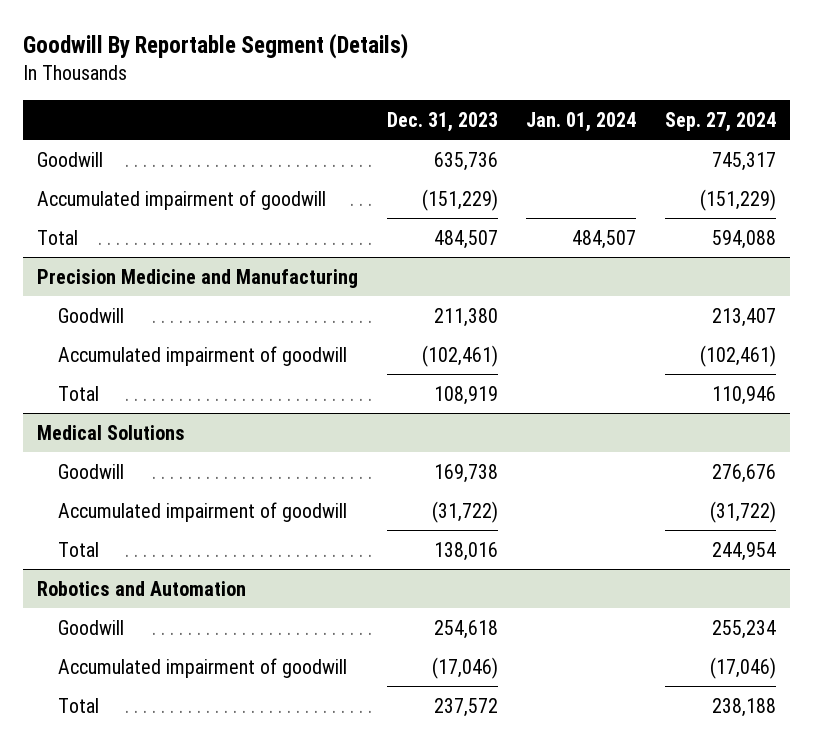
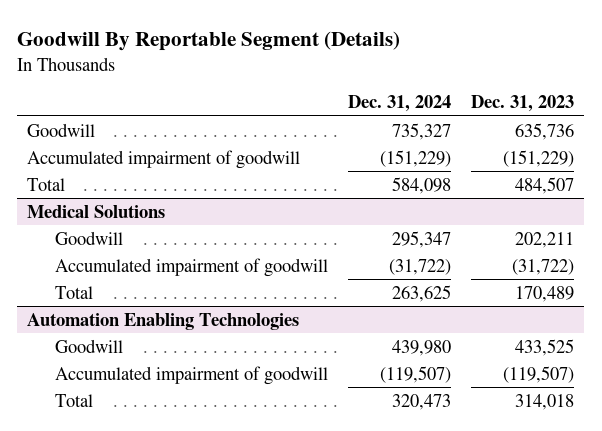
[526,111,637,132] Jan. 01, 2024 -> none
[664,111,776,132] Sep. 27, 2024 -> none
none -> [348,95,452,113] Dec. 31, 2024
[36,268,358,288] Precision Medicine and Manufacturing -> none
[58,307,125,323] Goodwill -> none
[58,345,348,366] Accumulated impairment of goodwill -> none
[58,385,100,401] Total -> none
[433,463,498,483] 169,738 -> [515,231,575,248] 202,211
[36,580,246,596] Robotics and Automation -> none
[433,541,498,561] 138,016 -> [515,285,575,302] 170,489
none -> [27,312,300,330] Automation Enabling Technologies
[433,619,498,639] 254,618 -> [515,338,575,356] 433,525
[431,656,498,679] (17,046) -> [503,365,575,383] (119,507)
[433,697,498,717] 237,572 -> [515,393,575,410] 314,018

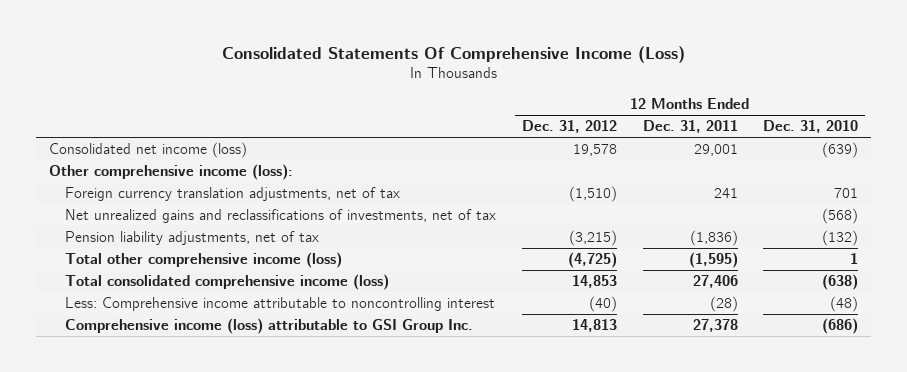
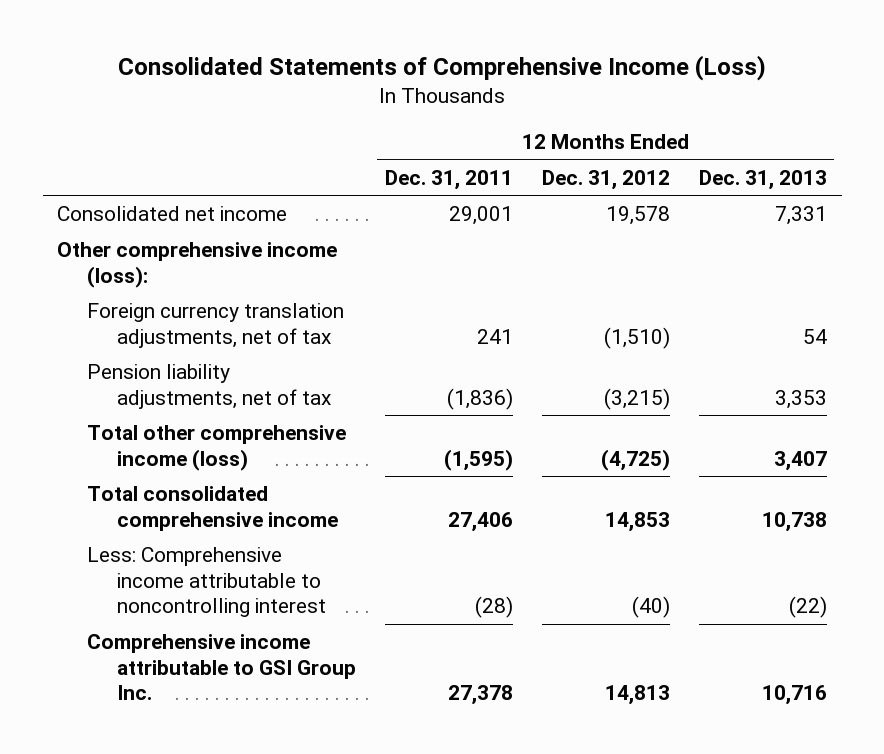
[221,45,685,63] Consolidated Statements Of Comprehensive Income (Loss) -> [118,54,767,81] Consolidated Statements of Comprehensive Income (Loss)
[763,120,859,134] Dec. 31, 2010 -> none
none -> [699,169,828,190] Dec. 31, 2013
[48,142,247,159] Consolidated net income (loss) -> [57,206,288,222] Consolidated net income
[65,209,497,224] Net unrealized gains and reclassifications of investments, net of tax -> none
[65,274,390,291] Total consolidated comprehensive income (loss) -> [86,486,338,531] Total consolidated comprehensive income
[65,318,474,335] Comprehensive income (loss) attributable to GSI Group Inc. -> [86,634,356,701] Comprehensive income attributable to GSI Group Inc.

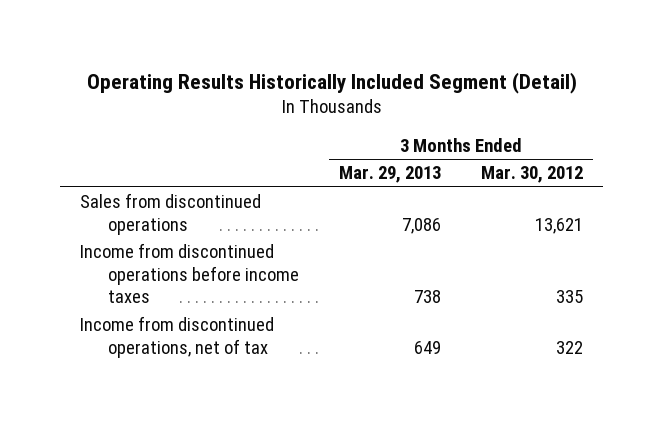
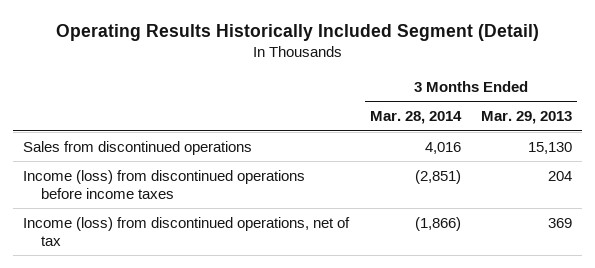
[481,166,584,184] Mar. 30, 2012 -> none
none -> [369,111,462,125] Mar. 28, 2014
[402,217,442,234] 7,086 -> [527,141,572,154] 15,130
[80,243,300,304] Income from discontinued operations before income taxes -> [23,169,306,199] Income (loss) from discontinued operations before income taxes
[414,290,442,304] 738 -> [547,170,572,181] 204
[80,316,275,358] Income from discontinued operations, net of tax -> [23,216,351,246] Income (loss) from discontinued operations, net of tax
[414,340,442,354] 649 -> [547,217,572,228] 369

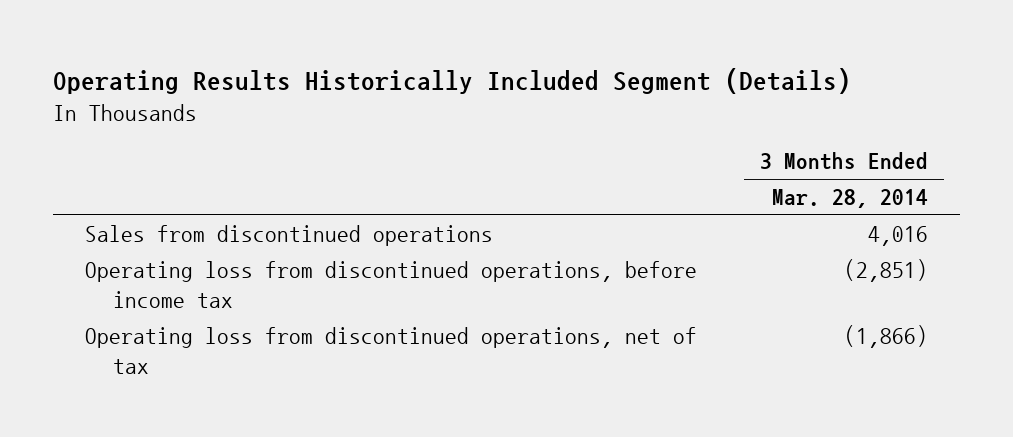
[55,23,539,41] Operating Results Historically Included Segment (Detail) -> [53,67,852,94] Operating Results Historically Included Segment (Details)
[480,111,572,125] Mar. 29, 2013 -> none
[23,169,306,199] Income (loss) from discontinued operations before income taxes -> [84,261,697,309] Operating loss from discontinued operations, before income tax
[23,216,351,246] Income (loss) from discontinued operations, net of tax -> [84,327,697,375] Operating loss from discontinued operations, net of tax

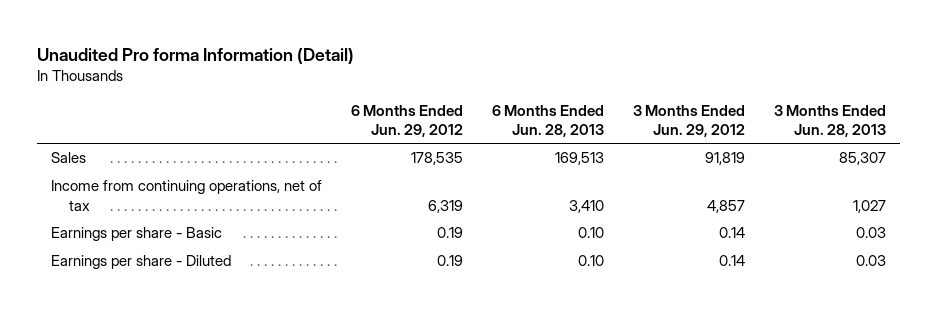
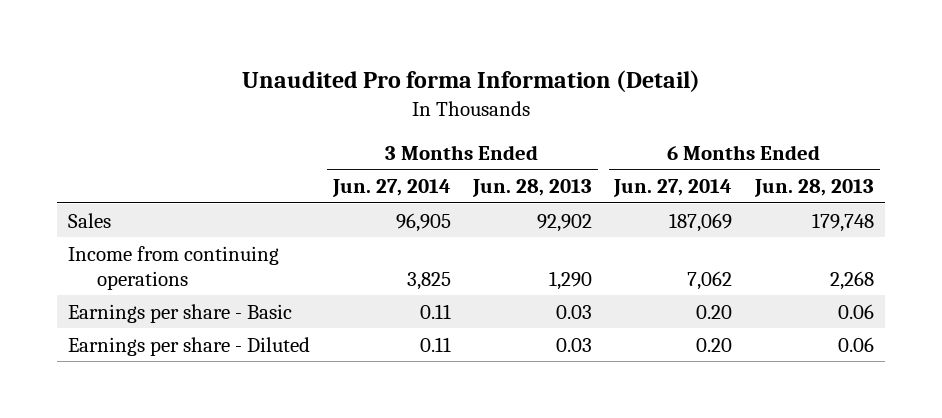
[351,104,464,137] 6 Months Ended Jun. 29, 2012 -> none
[632,104,745,137] 3 Months Ended Jun. 29, 2012 -> none
none -> [331,179,451,198] Jun. 27, 2014
none -> [613,179,733,198] Jun. 27, 2014
[554,152,604,166] 169,513 -> [811,212,874,232] 179,748
[838,152,886,166] 85,307 -> [537,213,593,232] 92,902
[51,180,323,211] Income from continuing operations, net of tax -> [68,245,280,290] Income from continuing operations
[568,199,604,213] 3,410 -> [829,270,874,290] 2,268
[852,199,886,213] 1,027 -> [549,270,593,290] 1,290
[577,227,604,239] 0.10 -> [837,303,874,319] 0.06
[577,255,604,267] 0.10 -> [837,336,874,352] 0.06

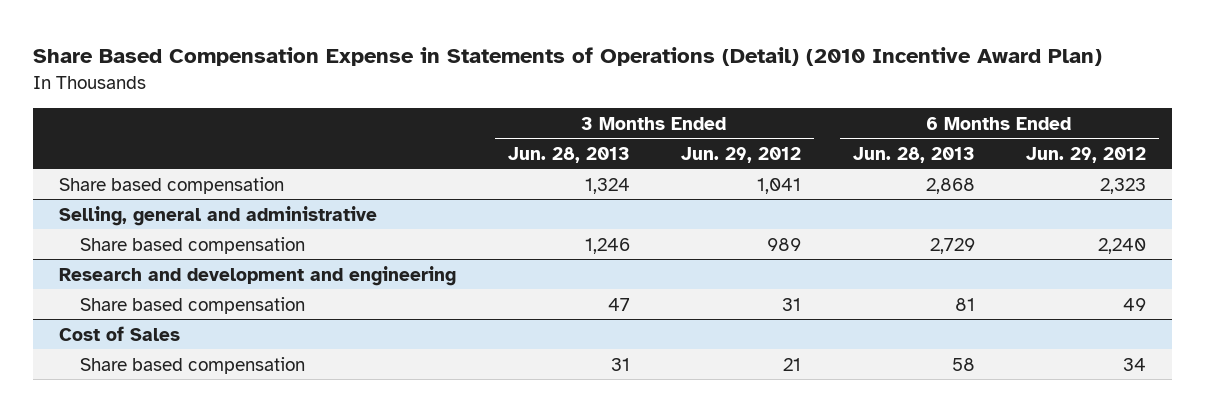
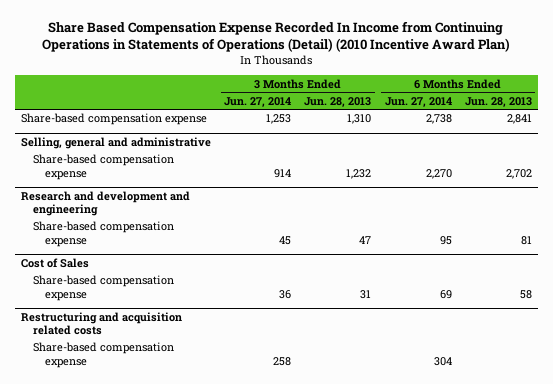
[33,47,1103,67] Share Based Compensation Expense in Statements of Operations (Detail) (2010 Incentive Award Plan) -> [42,20,511,53] Share Based Compensation Expense Recorded In Income from Continuing Operations in Statements of Operations (Detail) (2010 Incentive Award Plan)
[681,146,802,163] Jun. 29, 2012 -> none
[1026,146,1147,163] Jun. 29, 2012 -> none
none -> [224,96,292,107] Jun. 27, 2014
none -> [384,96,452,107] Jun. 27, 2014
[59,176,285,194] Share based compensation -> [21,113,208,126] Share-based compensation expense
[584,177,630,194] 1,324 -> [347,114,372,125] 1,310
[925,177,975,194] 2,868 -> [506,114,532,125] 2,841
[79,236,305,254] Share based compensation -> [33,154,175,180] Share-based compensation expense
[584,237,630,254] 1,246 -> [346,168,372,179] 1,232
[929,237,975,254] 2,729 -> [505,168,532,179] 2,702
[79,296,305,314] Share based compensation -> [33,221,175,247] Share-based compensation expense
[79,356,305,374] Share based compensation -> [33,275,175,301] Share-based compensation expense
none -> [21,312,183,336] Restructuring and acquisition related costs
none -> [33,342,175,368] Share-based compensation expense

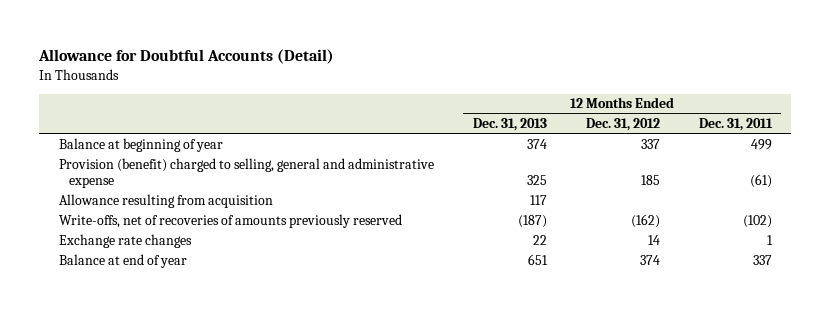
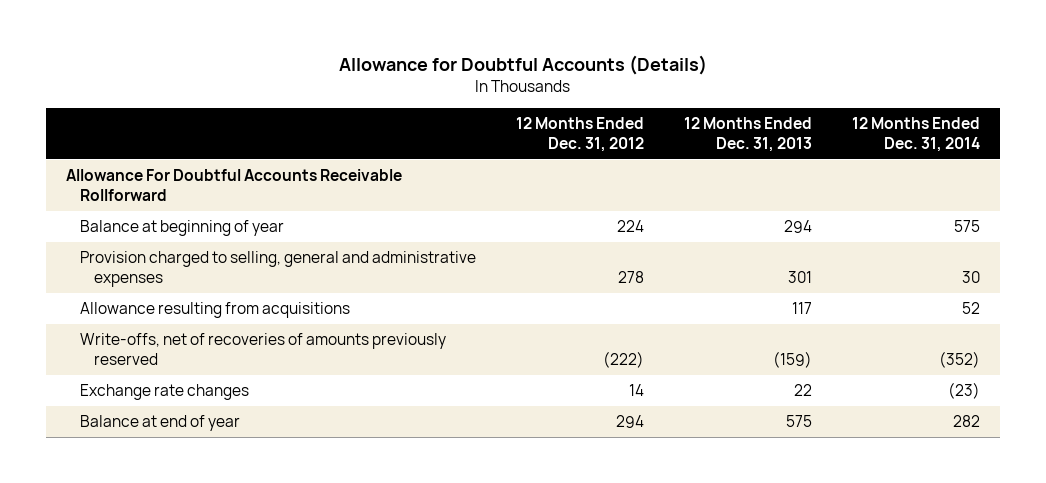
[38,48,335,64] Allowance for Doubtful Accounts (Detail) -> [339,54,708,75] Allowance for Doubtful Accounts (Details)
[698,118,773,132] Dec. 31, 2011 -> none
none -> [852,116,981,152] 12 Months Ended Dec. 31, 2014
none -> [66,169,403,202] Allowance For Doubtful Accounts Receivable Rollforward
[526,138,547,149] 374 -> [784,220,813,234] 294
[640,138,660,149] 337 -> [617,220,645,233] 224
[58,157,434,188] Provision (benefit) charged to selling, general and administrative expense -> [80,251,477,288] Provision charged to selling, general and administrative expenses
[526,174,547,185] 325 -> [788,271,813,284] 301
[640,174,660,185] 185 -> [618,271,645,284] 278
[58,193,273,208] Allowance resulting from acquisition -> [80,302,351,319] Allowance resulting from acquisitions
[517,214,547,228] (187) -> [773,351,813,369] (159)
[630,213,660,228] (162) -> [603,351,645,369] (222)
[527,253,548,265] 651 -> [786,415,813,428] 575
[639,254,660,265] 374 -> [616,415,645,429] 294

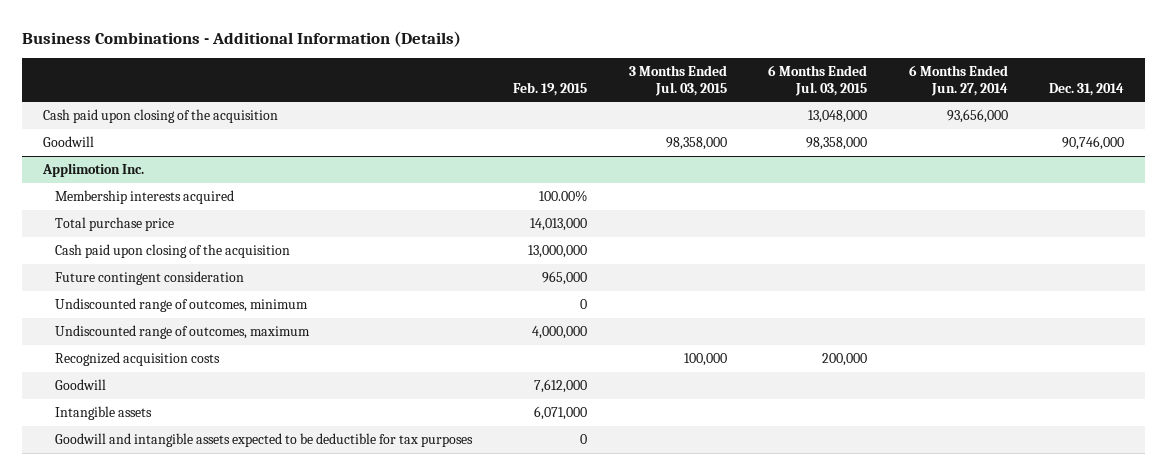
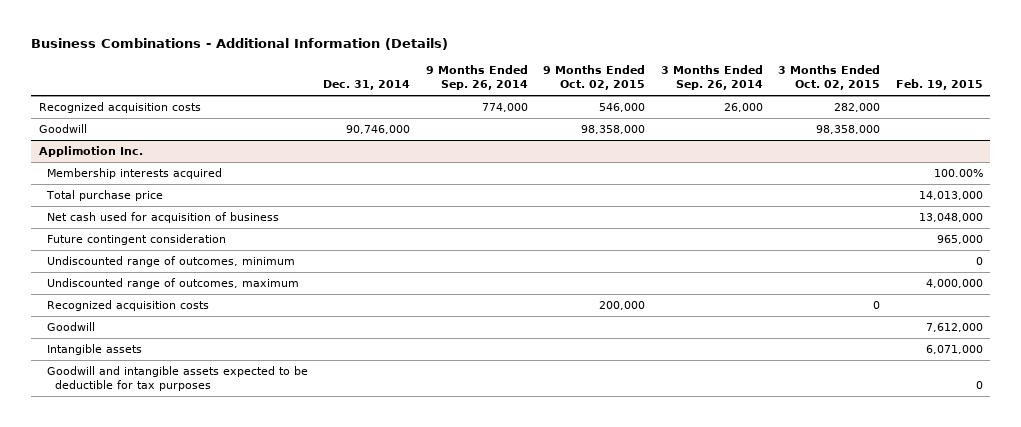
[628,65,727,96] 3 Months Ended Jul. 03, 2015 -> none
[768,65,868,96] 6 Months Ended Jul. 03, 2015 -> none
[908,65,1008,96] 6 Months Ended Jun. 27, 2014 -> none
none -> [425,65,528,91] 9 Months Ended Sep. 26, 2014
none -> [543,65,646,91] 9 Months Ended Oct. 02, 2015
none -> [660,65,763,91] 3 Months Ended Sep. 26, 2014
none -> [778,65,881,91] 3 Months Ended Oct. 02, 2015
[42,109,278,124] Cash paid upon closing of the acquisition -> none
none -> [38,102,201,114] Recognized acquisition costs
[54,244,290,259] Cash paid upon closing of the acquisition -> none
none -> [47,212,280,224] Net cash used for acquisition of business

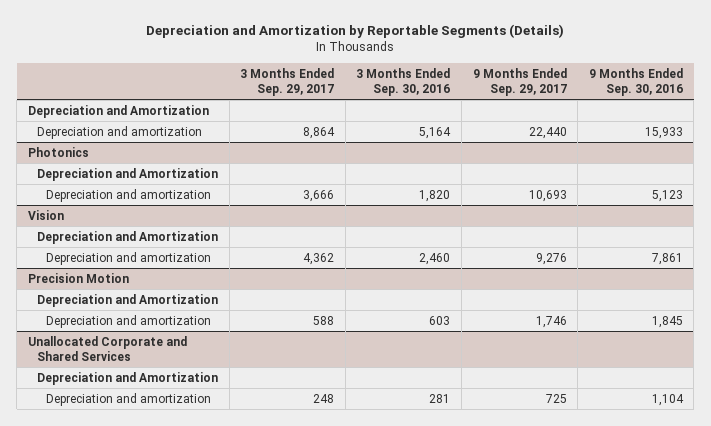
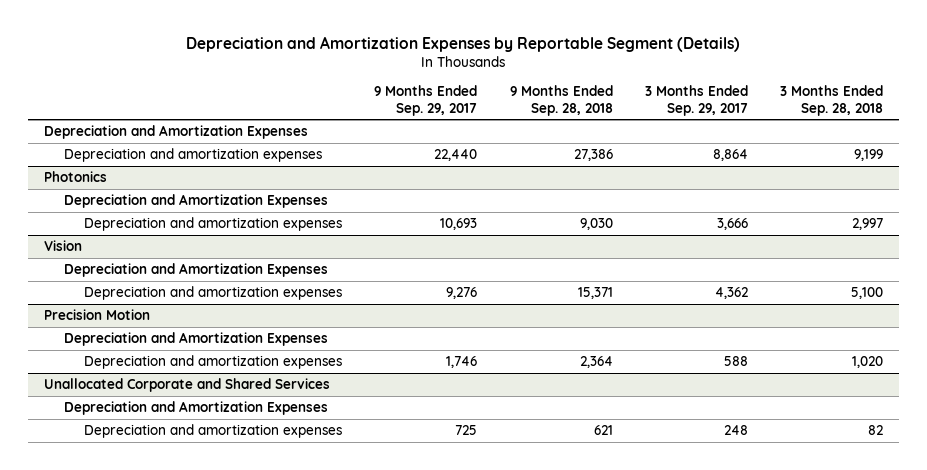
[146,24,565,39] Depreciation and Amortization by Reportable Segments (Details) -> [186,35,741,52] Depreciation and Amortization Expenses by Reportable Segment (Details)
[356,67,451,97] 3 Months Ended Sep. 30, 2016 -> none
[588,67,683,97] 9 Months Ended Sep. 30, 2016 -> none
none -> [509,85,613,116] 9 Months Ended Sep. 28, 2018
none -> [779,85,883,116] 3 Months Ended Sep. 28, 2018
[27,104,209,118] Depreciation and Amortization -> [43,125,308,140] Depreciation and Amortization Expenses
[37,125,203,139] Depreciation and amortization -> [64,148,323,163] Depreciation and amortization expenses
[37,167,219,181] Depreciation and Amortization -> [64,194,329,209] Depreciation and Amortization Expenses
[46,188,212,202] Depreciation and amortization -> [84,217,343,232] Depreciation and amortization expenses
[37,230,219,244] Depreciation and Amortization -> [64,263,329,278] Depreciation and Amortization Expenses
[46,251,212,265] Depreciation and amortization -> [84,286,343,301] Depreciation and amortization expenses
[37,293,219,307] Depreciation and Amortization -> [64,332,329,347] Depreciation and Amortization Expenses
[46,314,212,328] Depreciation and amortization -> [84,355,343,370] Depreciation and amortization expenses
[37,371,219,385] Depreciation and Amortization -> [64,401,329,416] Depreciation and Amortization Expenses
[46,392,212,406] Depreciation and amortization -> [84,424,343,439] Depreciation and amortization expenses

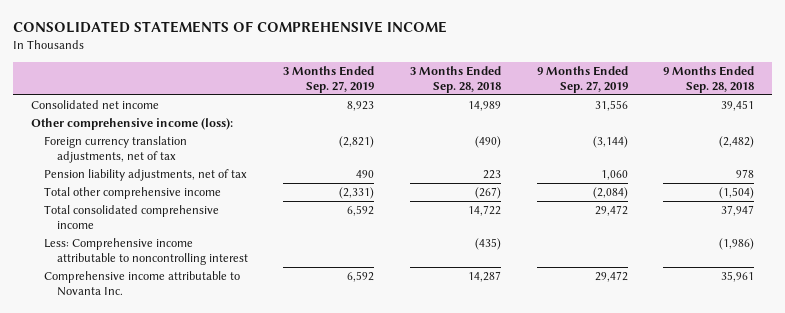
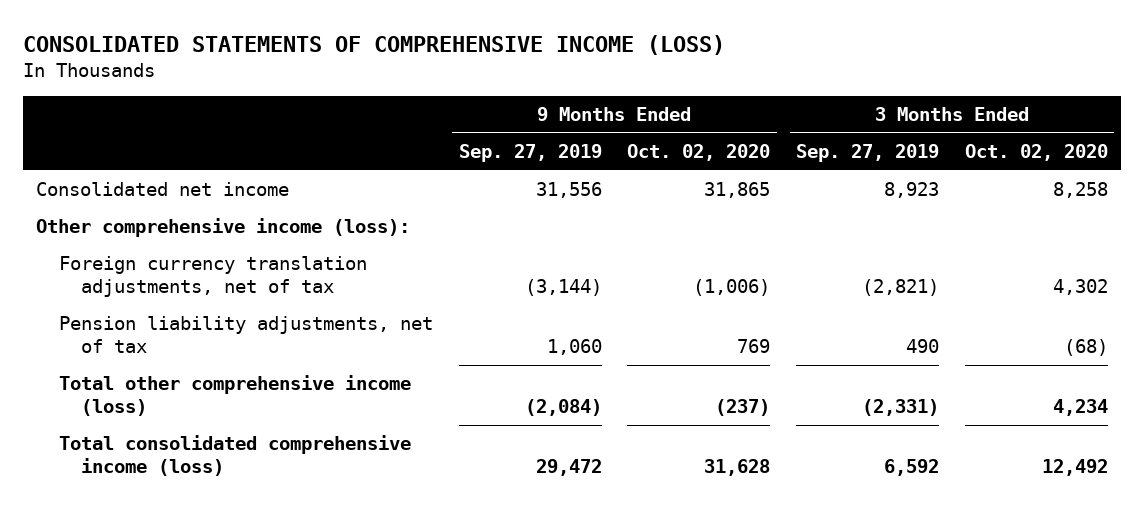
[13,21,448,34] CONSOLIDATED STATEMENTS OF COMPREHENSIVE INCOME -> [23,35,726,56] CONSOLIDATED STATEMENTS OF COMPREHENSIVE INCOME (LOSS)
[409,65,501,93] 3 Months Ended Sep. 28, 2018 -> none
[663,65,755,93] 9 Months Ended Sep. 28, 2018 -> none
none -> [627,143,771,161] Oct. 02, 2020
none -> [964,143,1108,161] Oct. 02, 2020
[43,205,219,229] Total consolidated comprehensive income -> none
[43,238,248,265] Less: Comprehensive income attributable to noncontrolling interest -> none
[43,187,221,200] Total other comprehensive income -> [58,375,411,417] Total other comprehensive income (loss)
[43,271,240,296] Comprehensive income attributable to Novanta Inc. -> [58,435,411,477] Total consolidated comprehensive income (loss)

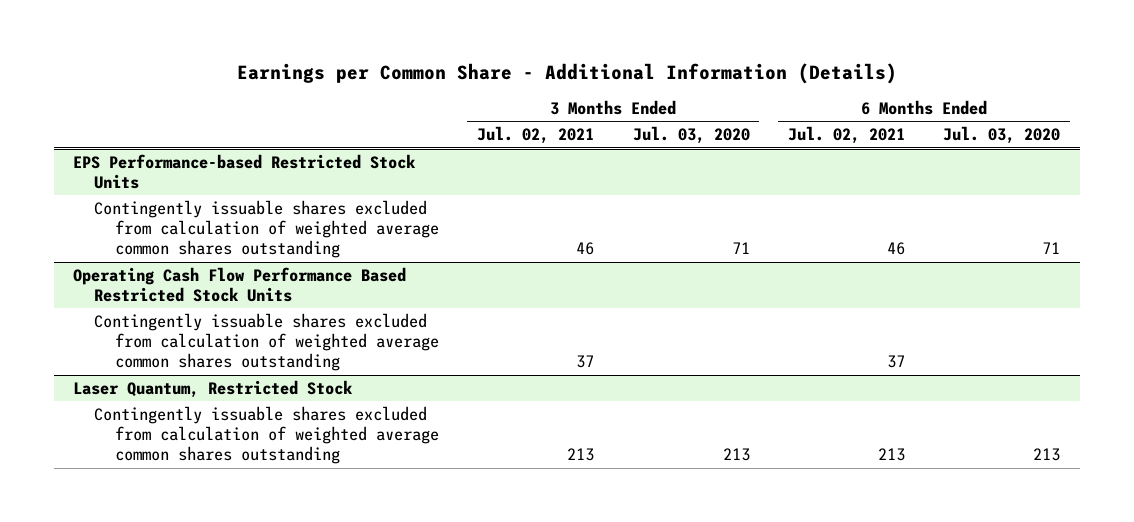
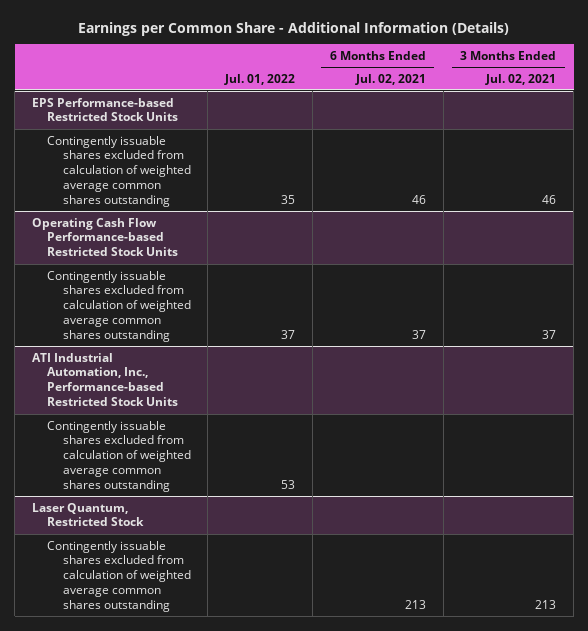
[632,126,750,145] Jul. 03, 2020 -> none
[943,126,1061,145] Jul. 03, 2020 -> none
none -> [224,73,296,85] Jul. 01, 2022
[73,266,407,303] Operating Cash Flow Performance Based Restricted Stock Units -> [31,217,179,257] Operating Cash Flow Performance-based Restricted Stock Units
none -> [31,352,179,407] ATI Industrial Automation, Inc., Performance-based Restricted Stock Units
none -> [47,420,191,493] Contingently issuable shares excluded from calculation of weighted average common shares outstanding

